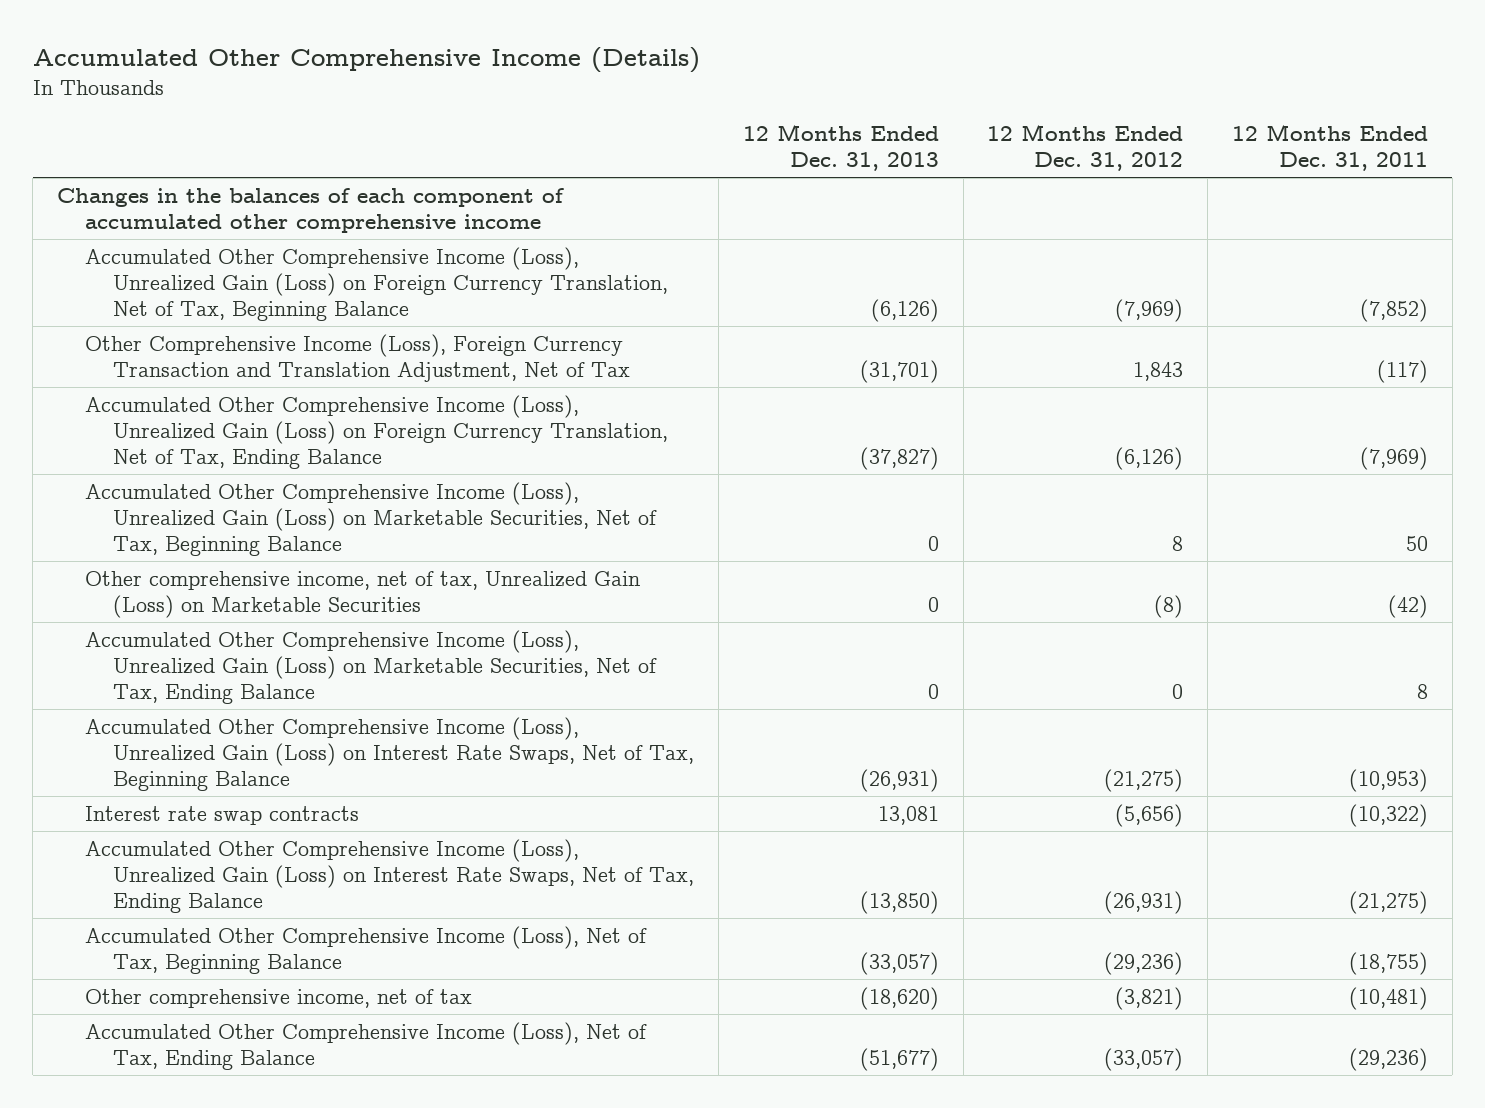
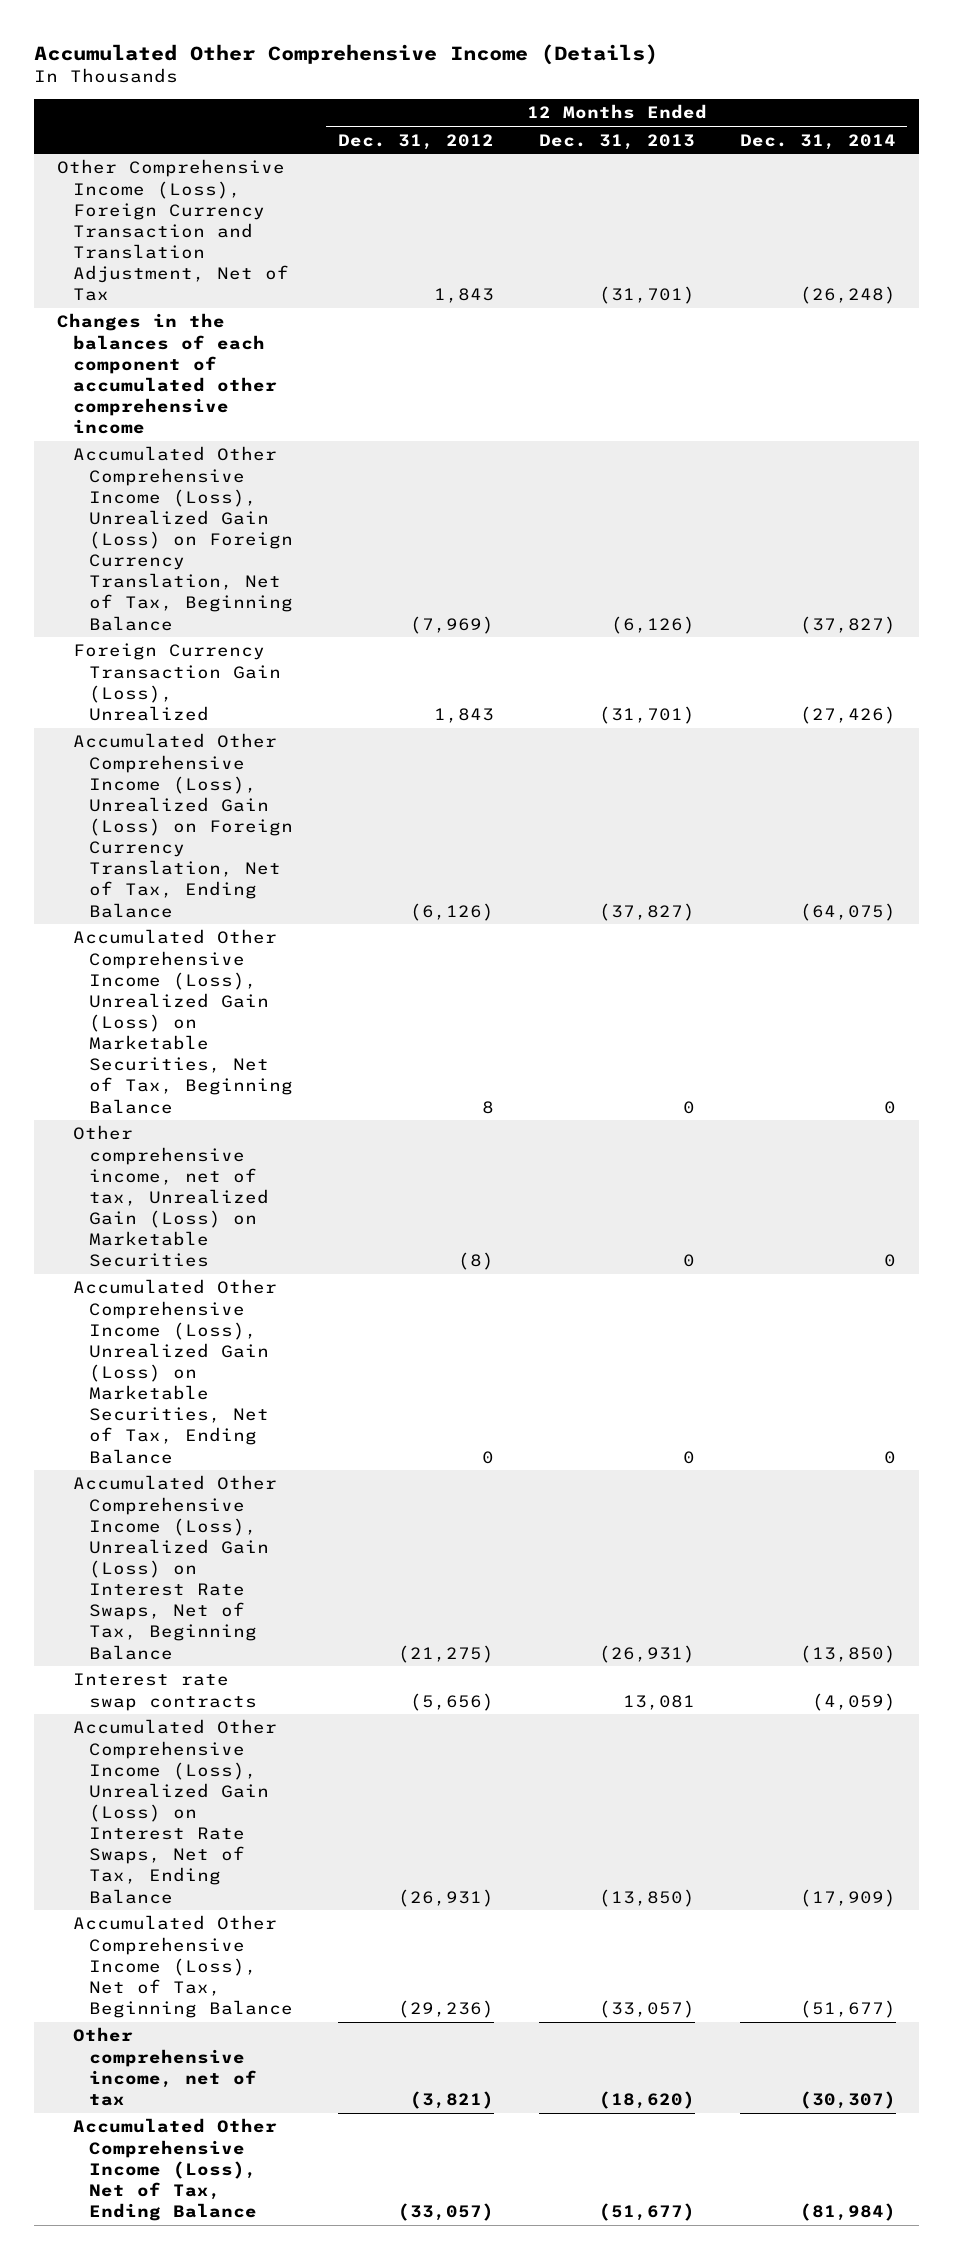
[1232,123,1429,171] 12 Months Ended Dec. 31, 2011 -> none
none -> [740,133,897,150] Dec. 31, 2014
[85,333,631,382] Other Comprehensive Income (Loss), Foreign Currency Transaction and Translation Adjustment, Net of Tax -> [56,159,289,302] Other Comprehensive Income (Loss), Foreign Currency Transaction and Translation Adjustment, Net of Tax
none -> [72,643,281,721] Foreign Currency Transaction Gain (Loss), Unrealized

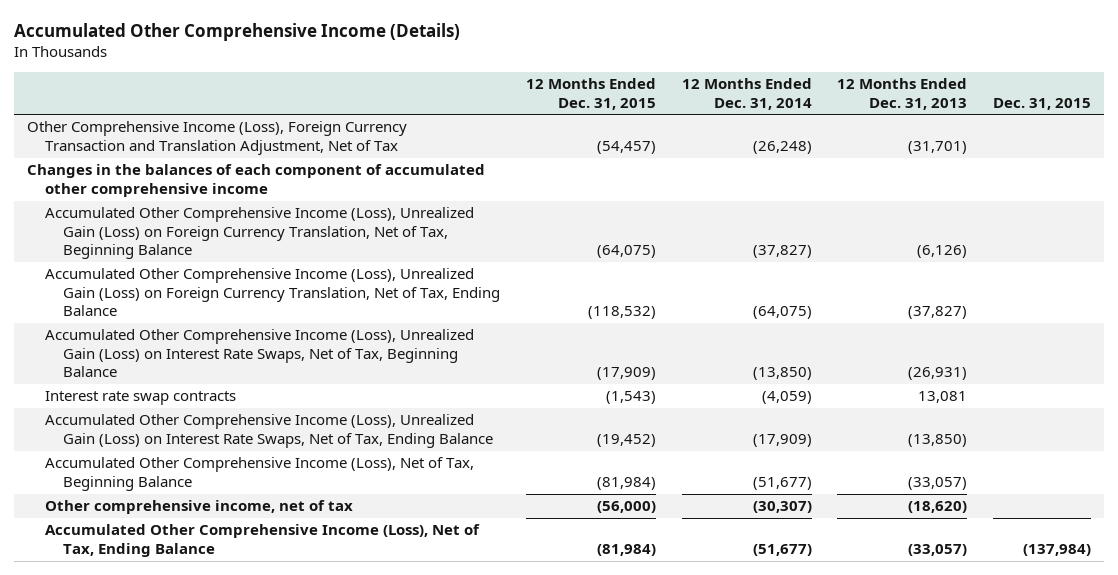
[337,133,494,150] Dec. 31, 2012 -> none
none -> [525,78,656,110] 12 Months Ended Dec. 31, 2015
none -> [993,97,1092,110] Dec. 31, 2015
[72,643,281,721] Foreign Currency Transaction Gain (Loss), Unrealized -> none
[72,929,293,1114] Accumulated Other Comprehensive Income (Loss), Unrealized Gain (Loss) on Marketable Securities, Net of Tax, Beginning Balance -> none
[72,1125,269,1268] Other comprehensive income, net of tax, Unrealized Gain (Loss) on Marketable Securities -> none
[72,1279,277,1464] Accumulated Other Comprehensive Income (Loss), Unrealized Gain (Loss) on Marketable Securities, Net of Tax, Ending Balance -> none
[598,2203,695,2222] (51,677) -> [908,543,968,556] (33,057)
[800,2203,897,2222] (81,984) -> [752,543,812,556] (51,677)

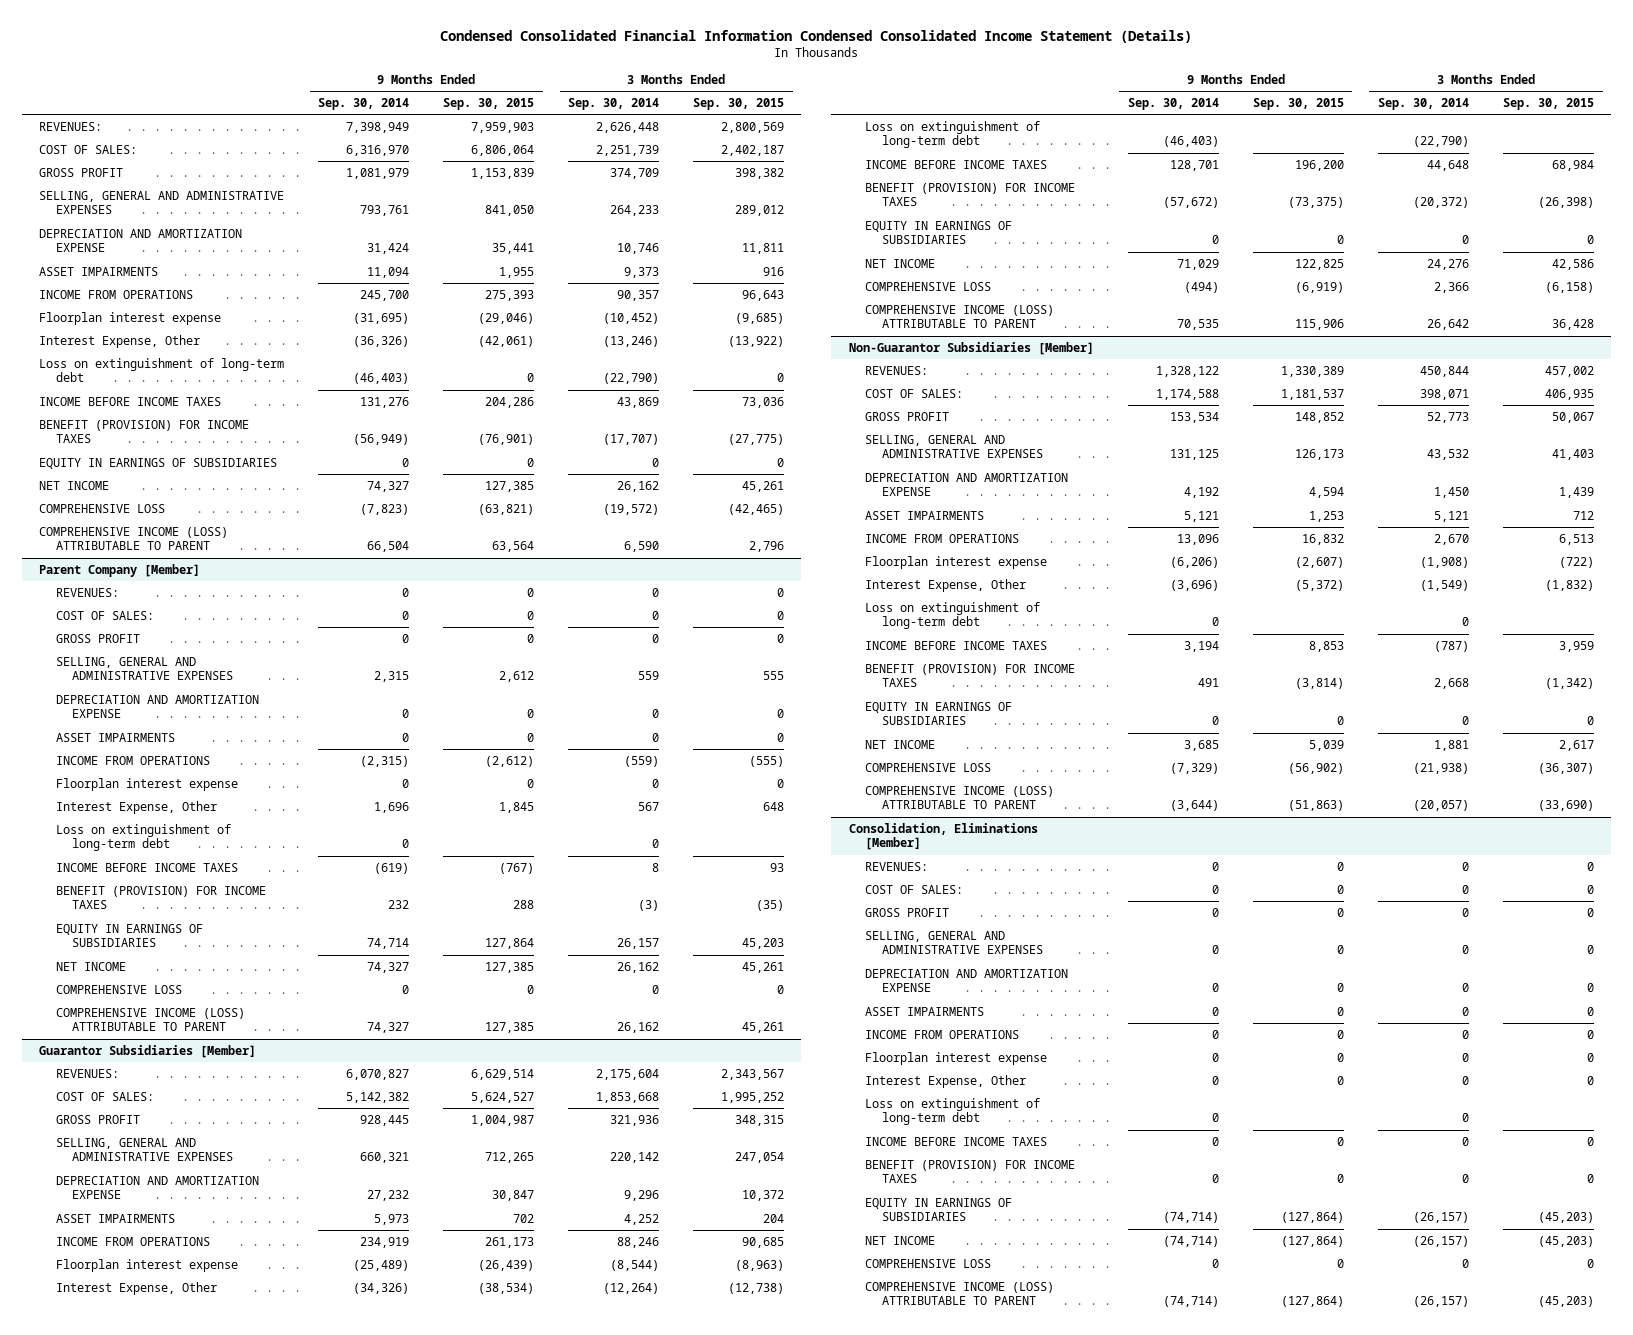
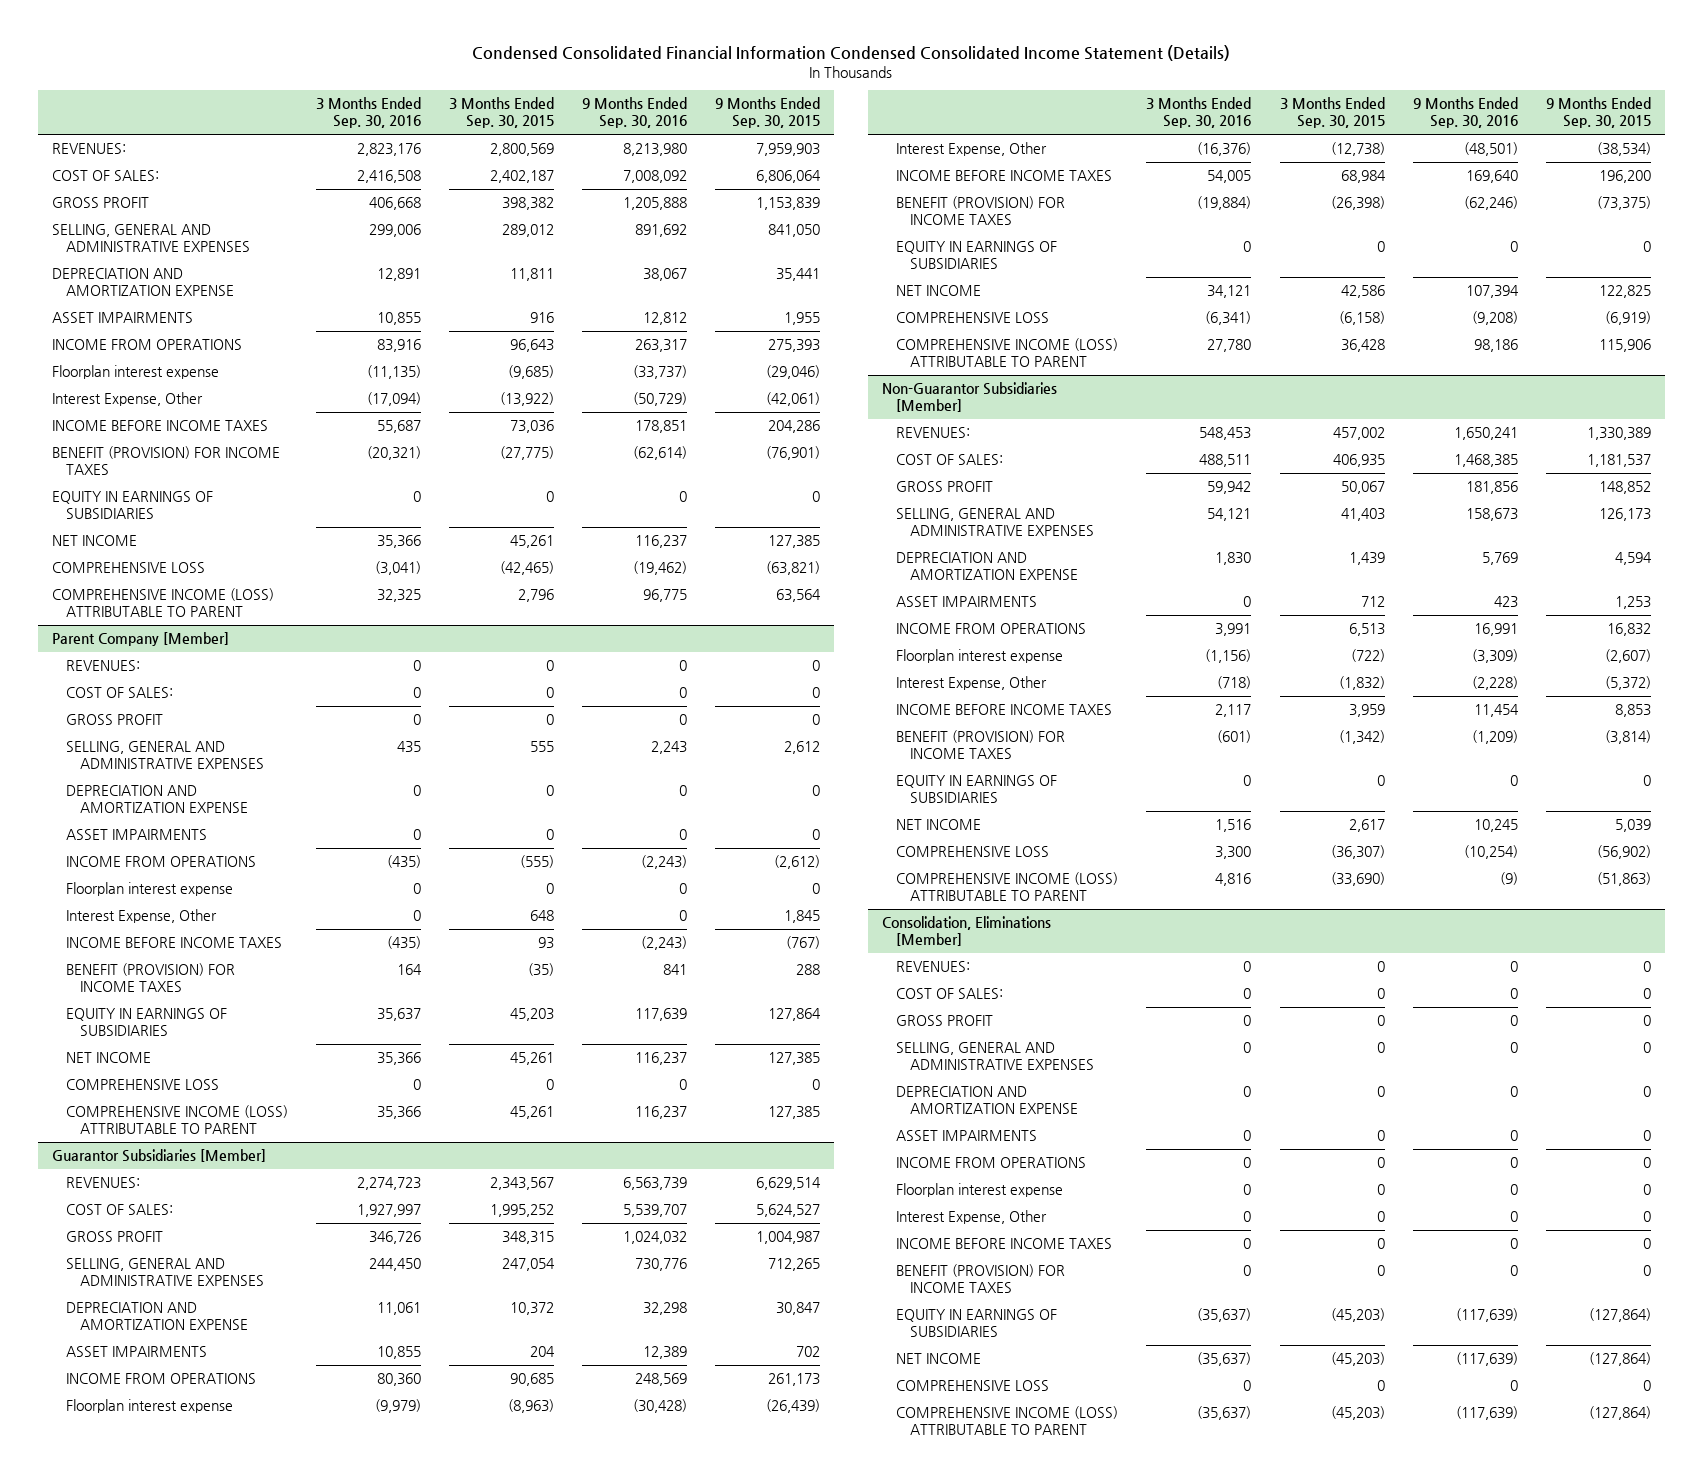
[318,98,410,111] Sep. 30, 2014 -> none
[568,98,660,111] Sep. 30, 2014 -> none
none -> [315,97,421,129] 3 Months Ended Sep. 30, 2016
none -> [582,97,688,129] 9 Months Ended Sep. 30, 2016
[38,357,284,383] Loss on extinguishment of long-term debt -> none
[55,823,231,852] Loss on extinguishment of long-term debt -> none
[865,120,1041,149] Loss on extinguishment of long-term debt -> none
[865,601,1041,630] Loss on extinguishment of long-term debt -> none
[865,1097,1041,1126] Loss on extinguishment of long-term debt -> none

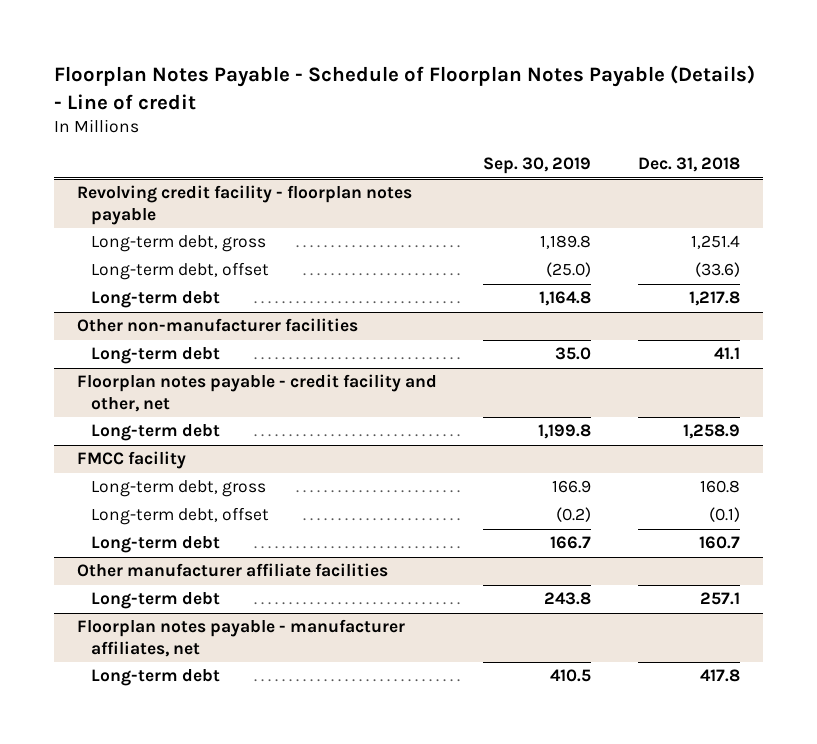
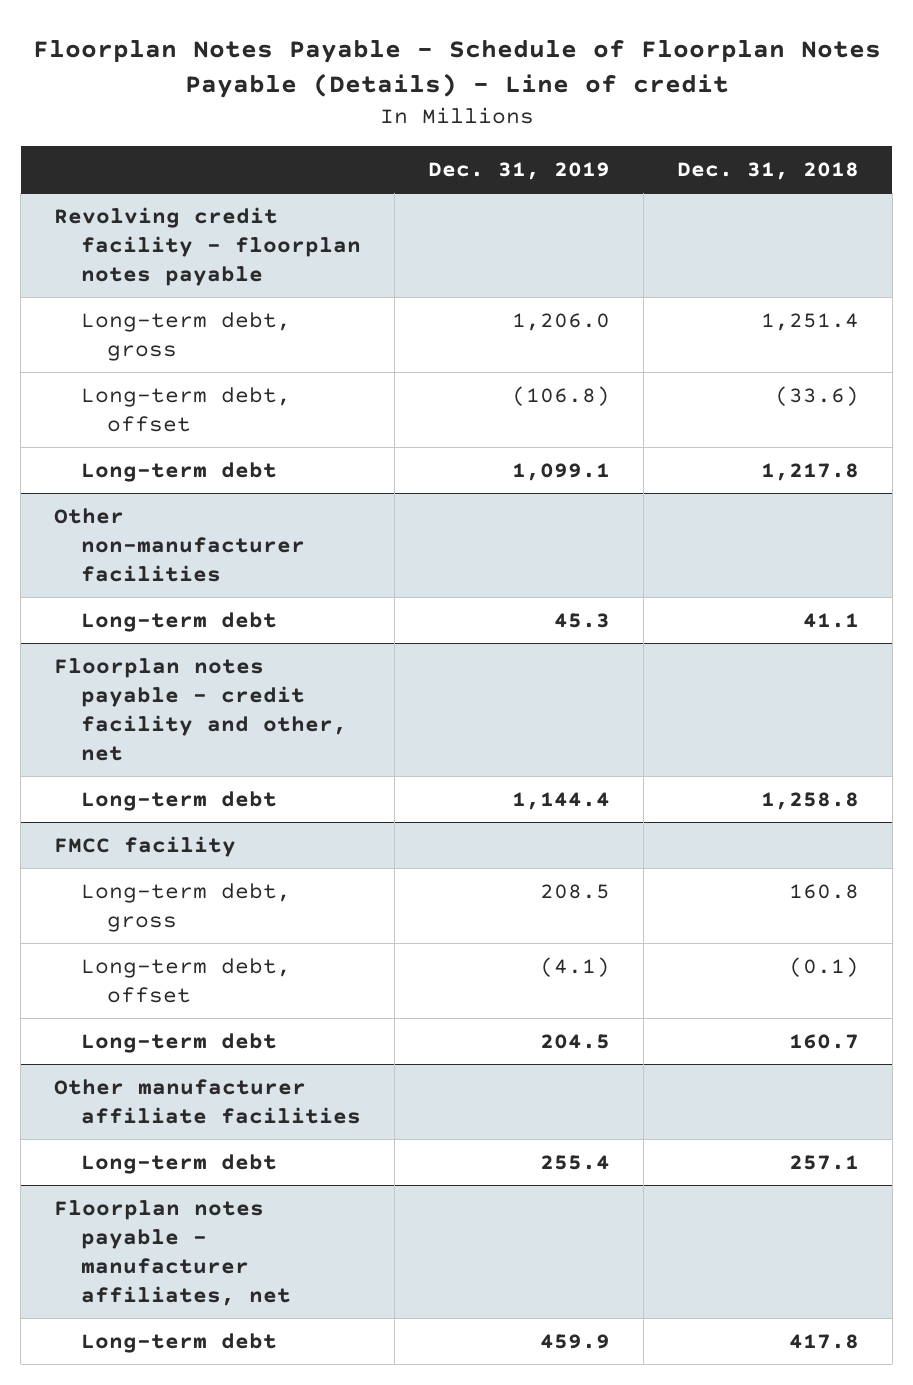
[483,157,592,175] Sep. 30, 2019 -> none
none -> [427,162,610,181] Dec. 31, 2019
[682,424,740,440] 1,258.9 -> [760,792,859,811] 1,258.8

